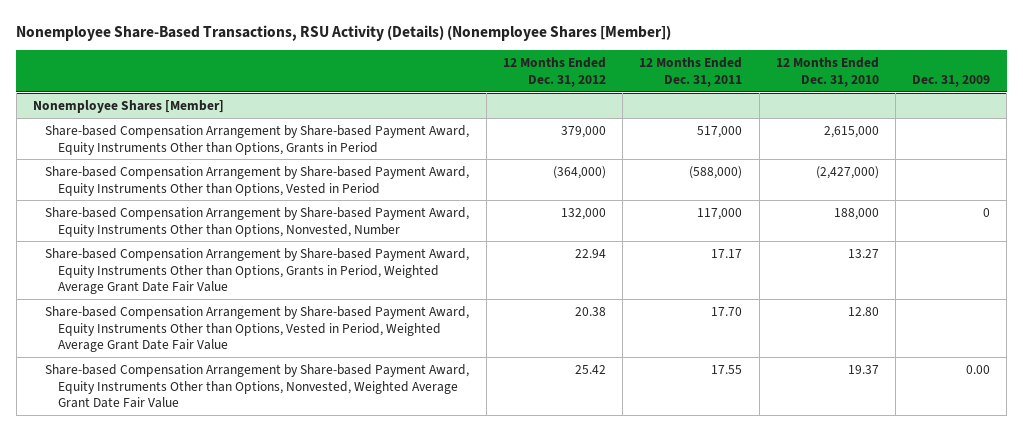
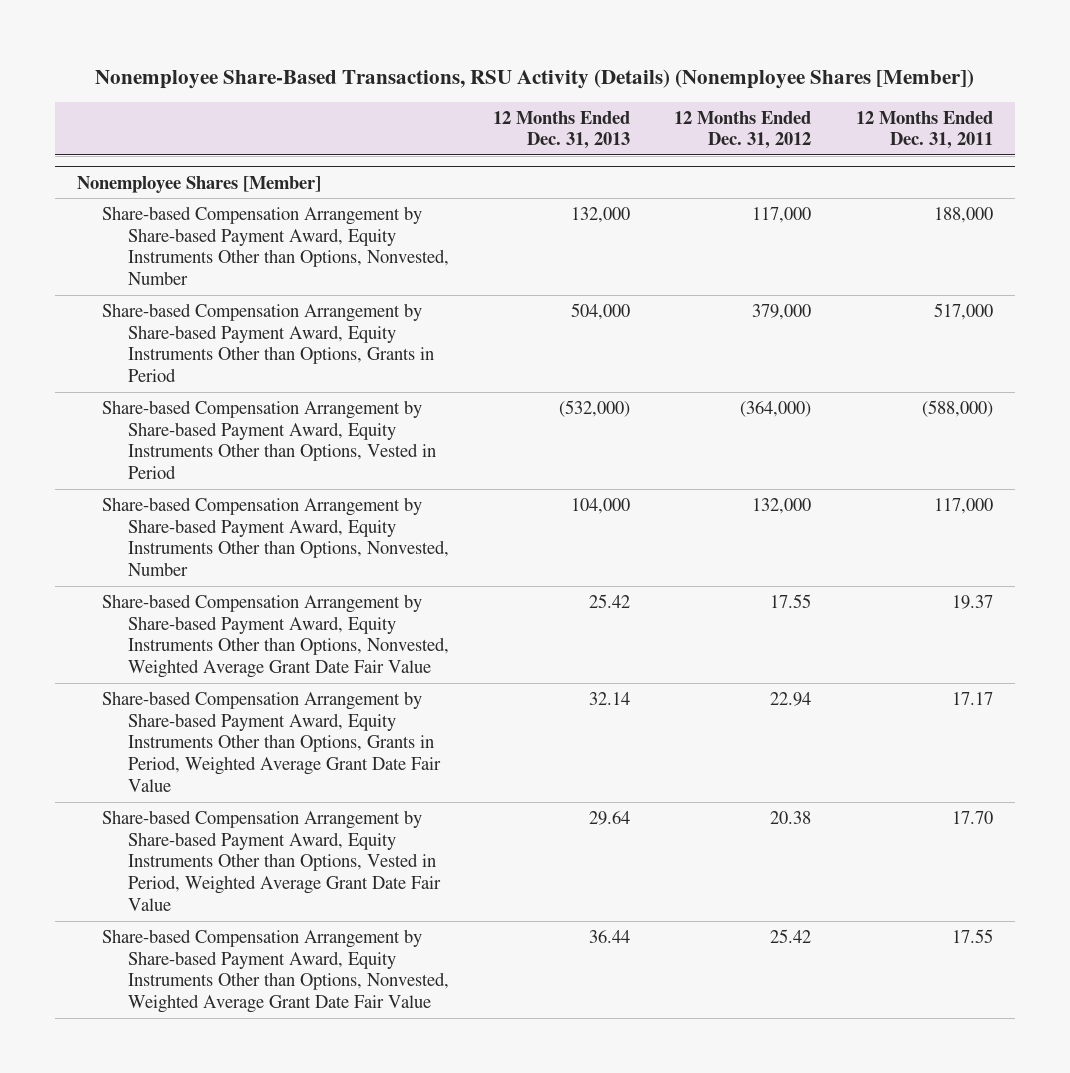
[775,56,879,87] 12 Months Ended Dec. 31, 2010 -> none
[912,74,991,87] Dec. 31, 2009 -> none
none -> [493,110,631,150] 12 Months Ended Dec. 31, 2013
none -> [102,205,449,286] Share-based Compensation Arrangement by Share-based Payment Award, Equity Instruments Other than Options, Nonvested, Number
none -> [102,593,449,679] Share-based Compensation Arrangement by Share-based Payment Award, Equity Instruments Other than Options, Nonvested, Weighted Average Grant Date Fair Value

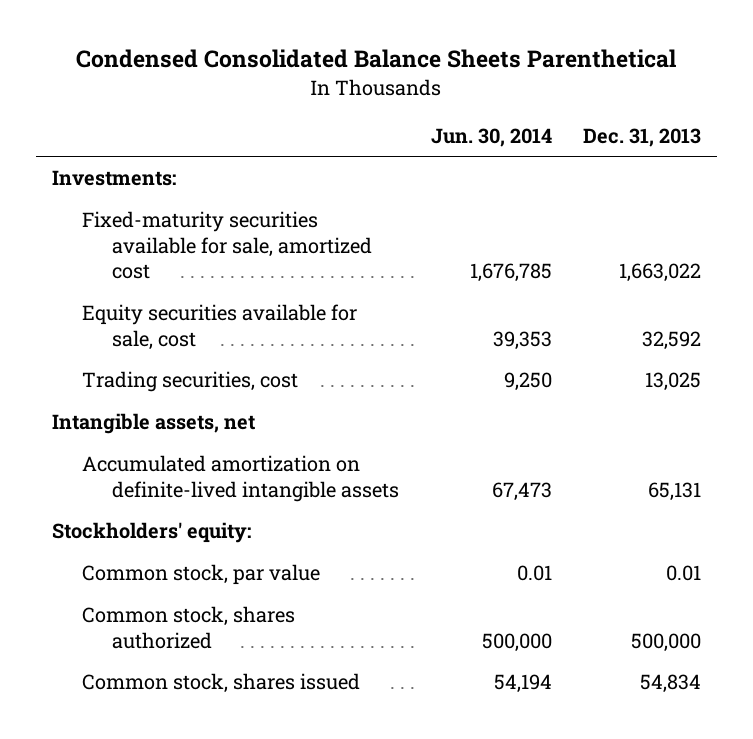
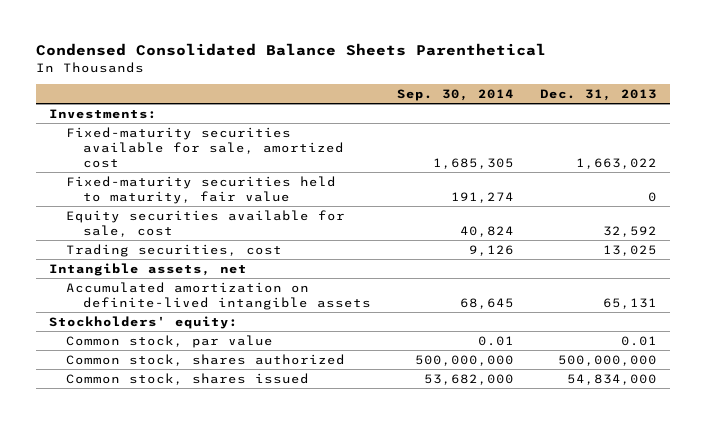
[430,127,552,147] Jun. 30, 2014 -> none
none -> [397,88,515,101] Sep. 30, 2014
none -> [66,175,337,204] Fixed-maturity securities held to maturity, fair value
[631,632,702,652] 500,000 -> [558,354,658,366] 500,000,000
[640,674,702,694] 54,834 -> [567,373,658,385] 54,834,000

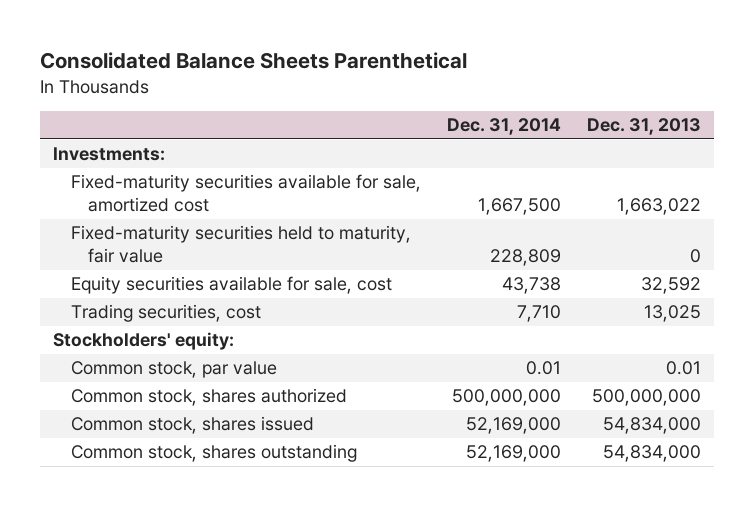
[36,43,547,57] Condensed Consolidated Balance Sheets Parenthetical -> [40,52,468,70] Consolidated Balance Sheets Parenthetical
[397,88,515,101] Sep. 30, 2014 -> none
none -> [446,117,561,135] Dec. 31, 2014
[49,262,248,276] Intangible assets, net -> none
[66,281,372,310] Accumulated amortization on definite-lived intangible assets -> none
none -> [70,444,357,463] Common stock, shares outstanding

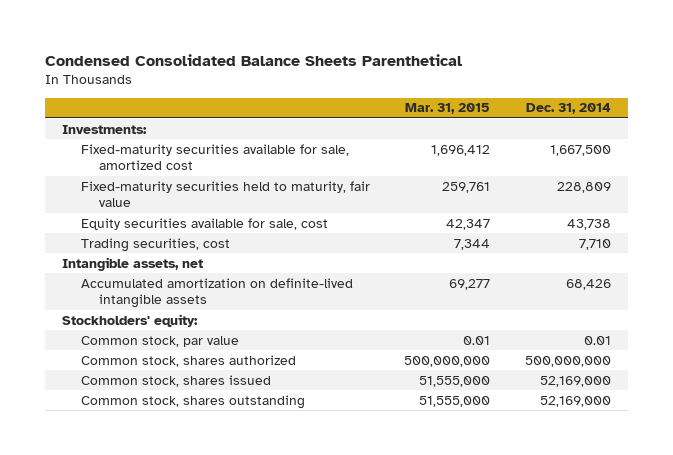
[40,52,468,70] Consolidated Balance Sheets Parenthetical -> [45,54,463,67] Condensed Consolidated Balance Sheets Parenthetical
[587,117,702,135] Dec. 31, 2013 -> none
none -> [405,103,491,115] Mar. 31, 2015
none -> [62,256,204,271] Intangible assets, net
none -> [80,277,353,309] Accumulated amortization on definite-lived intangible assets

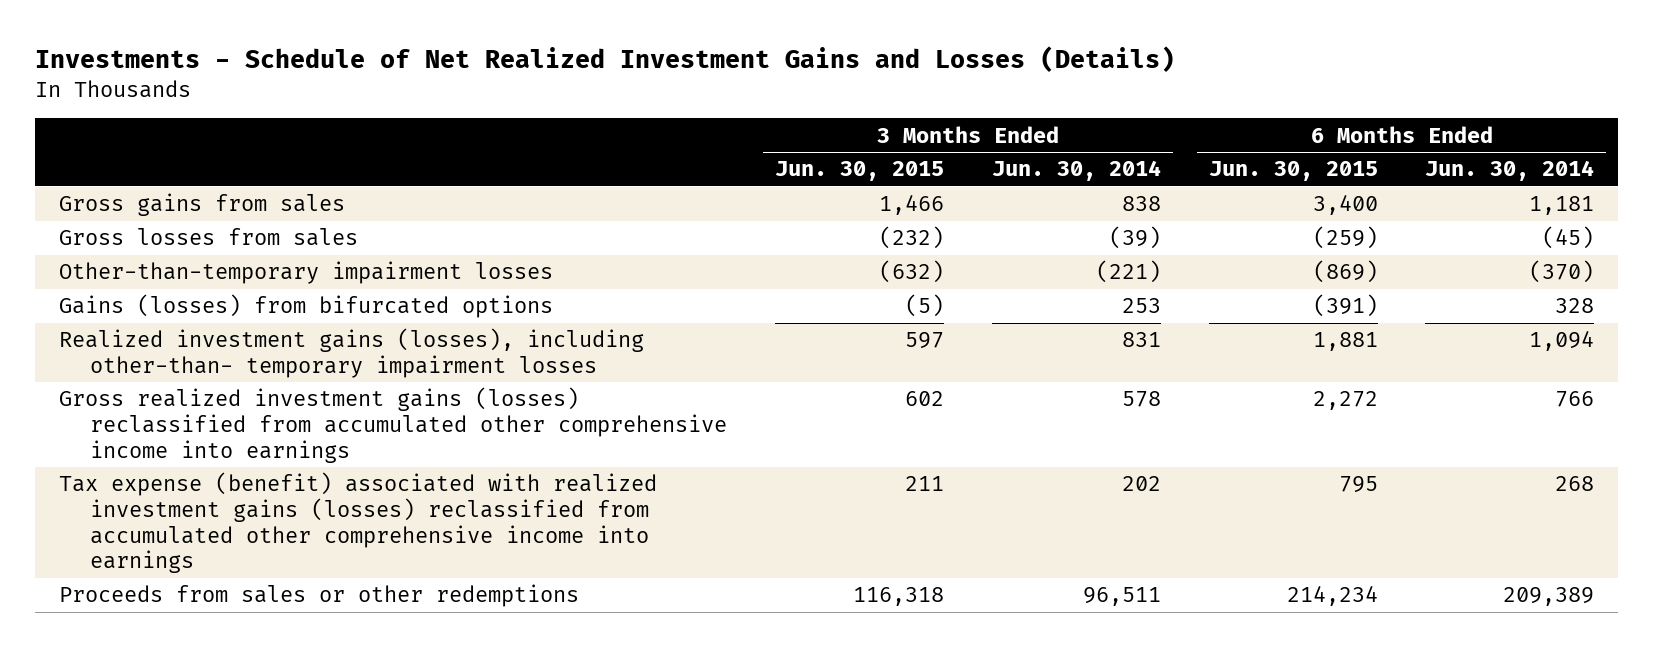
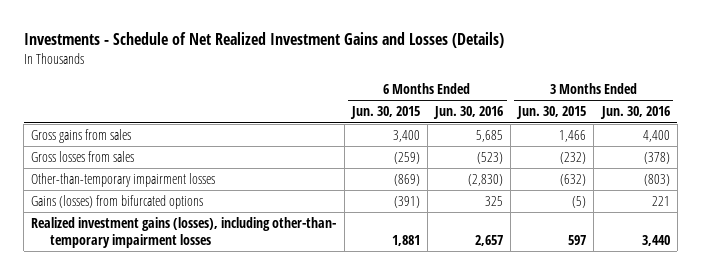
[991,160,1161,182] Jun. 30, 2014 -> none
[1425,160,1595,182] Jun. 30, 2014 -> none
none -> [432,106,503,120] Jun. 30, 2016
none -> [599,106,670,120] Jun. 30, 2016
[59,387,727,463] Gross realized investment gains (losses) reclassified from accumulated other comprehensive income into earnings -> none
[59,472,658,574] Tax expense (benefit) associated with realized investment gains (losses) reclassified from accumulated other comprehensive income into earnings -> none
[59,584,580,608] Proceeds from sales or other redemptions -> none

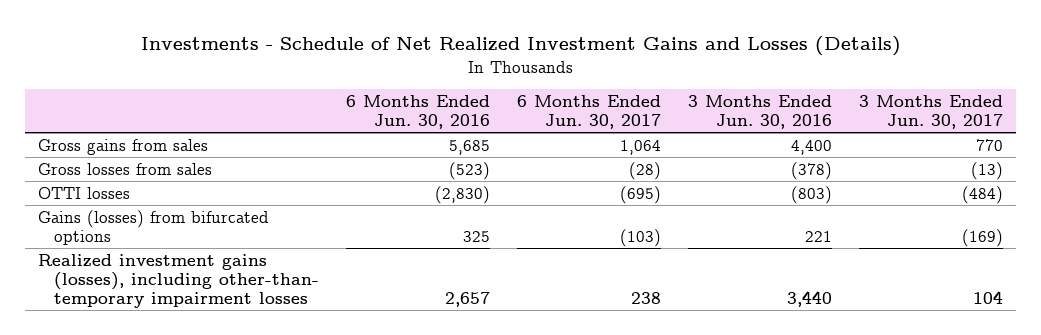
[349,106,420,120] Jun. 30, 2015 -> none
[516,106,587,120] Jun. 30, 2015 -> none
none -> [516,95,661,130] 6 Months Ended Jun. 30, 2017
none -> [858,95,1003,130] 3 Months Ended Jun. 30, 2017
[31,173,216,188] Other-than-temporary impairment losses -> [38,186,131,199] OTTI losses

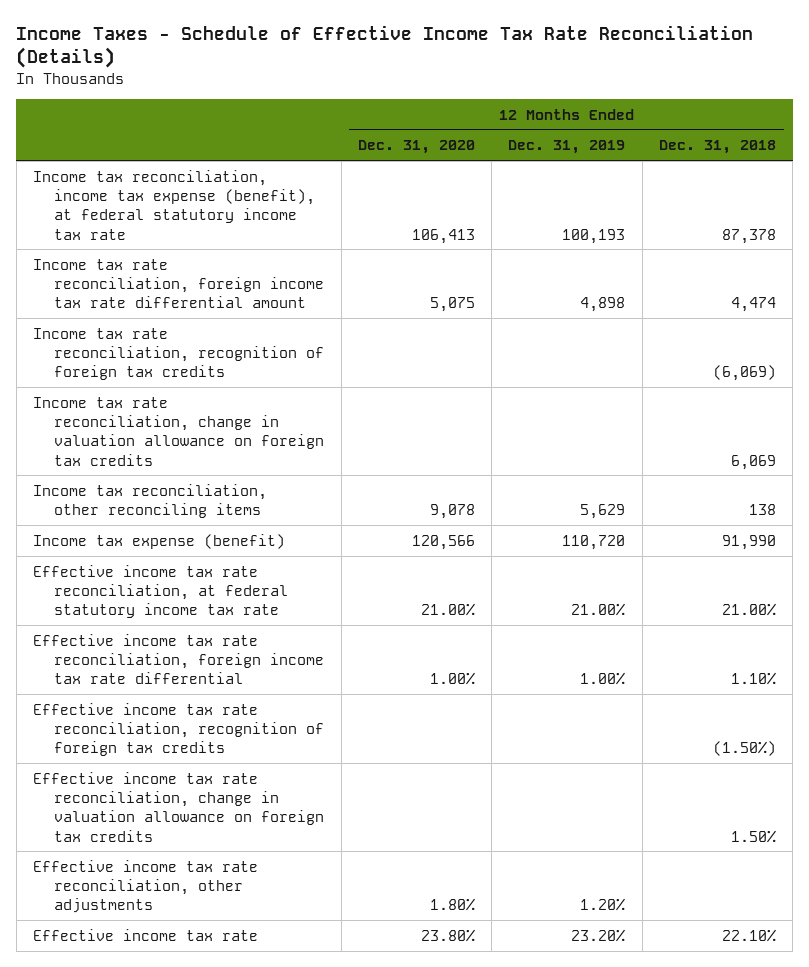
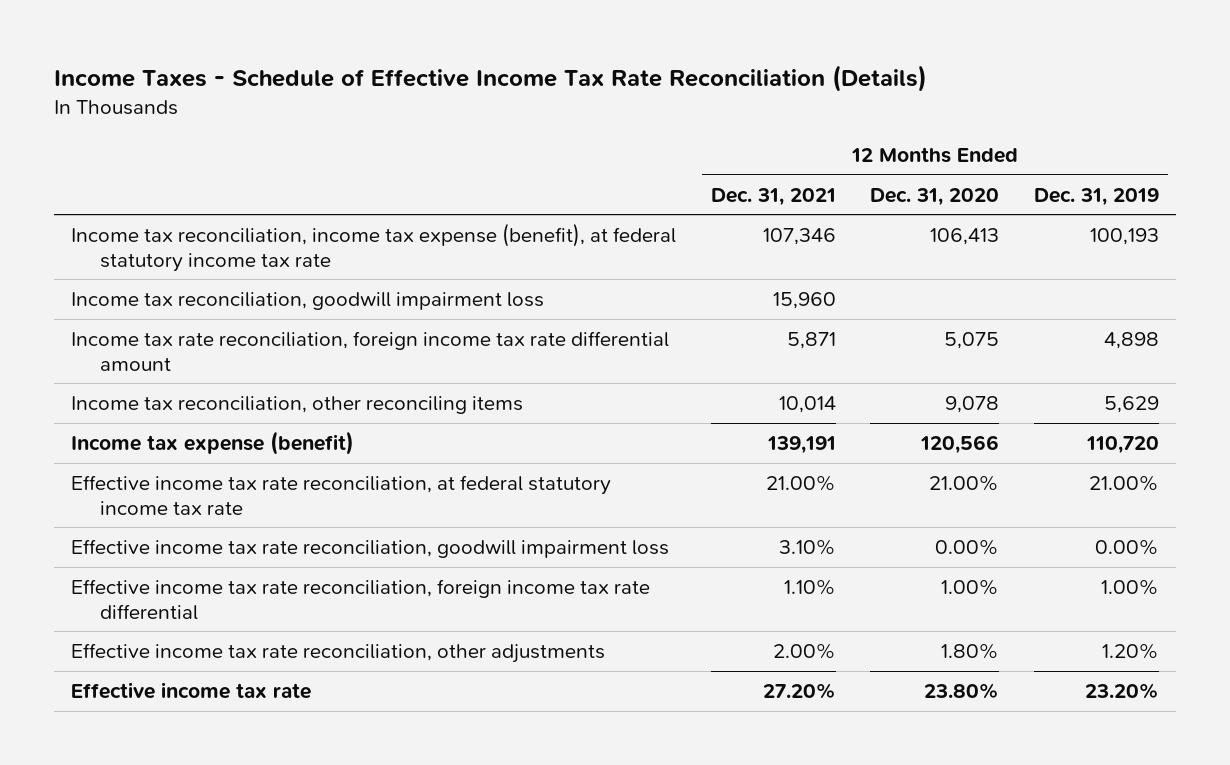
[659,140,777,155] Dec. 31, 2018 -> none
none -> [710,187,836,206] Dec. 31, 2021
none -> [71,291,545,310] Income tax reconciliation, goodwill impairment loss
[32,327,325,381] Income tax rate reconciliation, recognition of foreign tax credits -> none
[32,396,325,466] Income tax rate reconciliation, change in valuation allowance on foreign tax credits -> none
none -> [71,538,670,558] Effective income tax rate reconciliation, goodwill impairment loss
[32,702,325,757] Effective income tax rate reconciliation, recognition of foreign tax credits -> none
[32,771,325,842] Effective income tax rate reconciliation, change in valuation allowance on foreign tax credits -> none

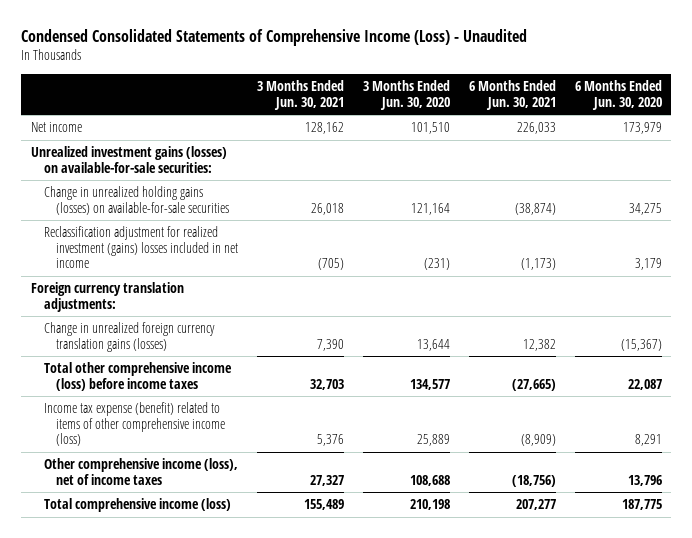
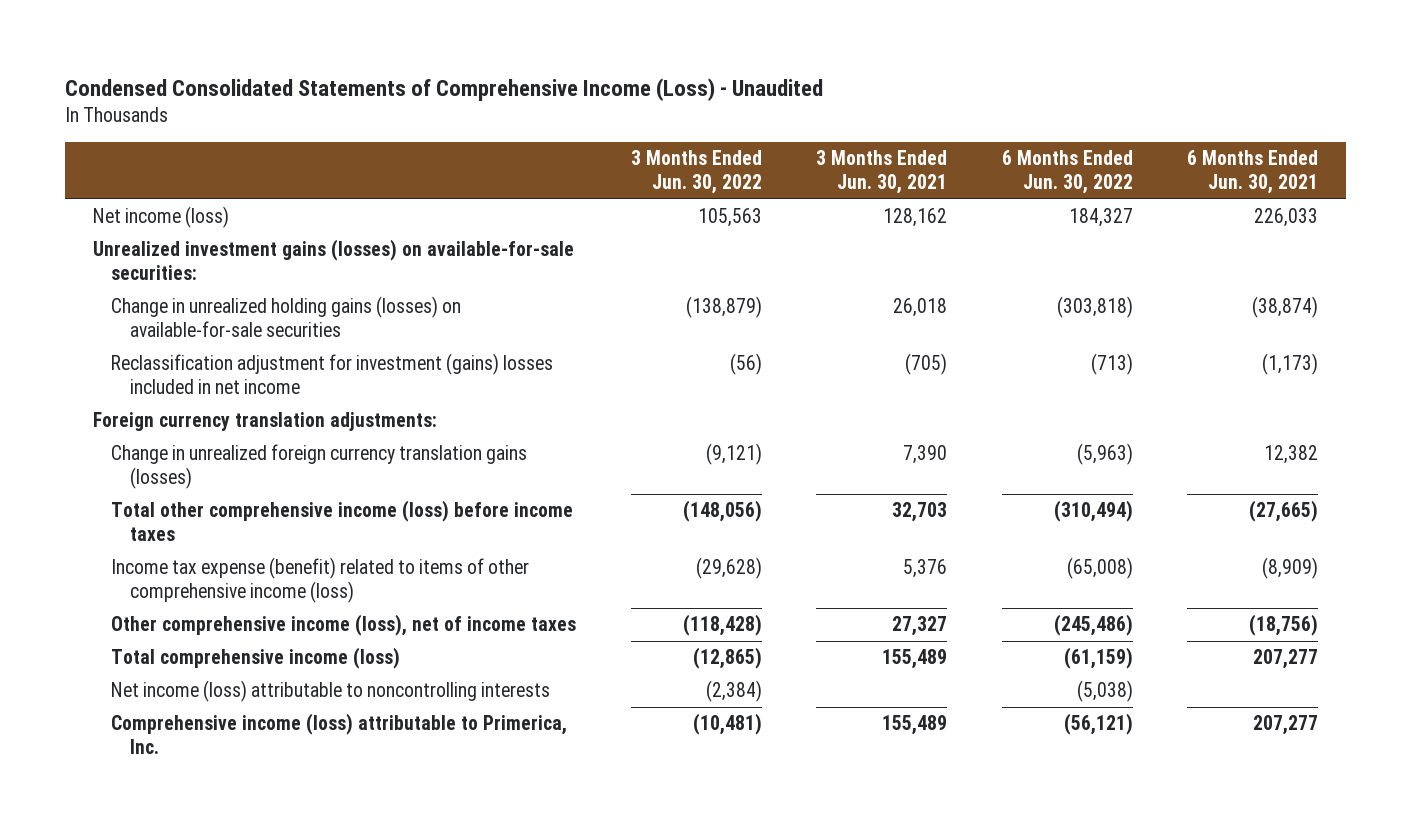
[362,79,450,110] 3 Months Ended Jun. 30, 2020 -> none
[574,79,662,110] 6 Months Ended Jun. 30, 2020 -> none
none -> [630,150,762,195] 3 Months Ended Jun. 30, 2022
none -> [1001,150,1133,195] 6 Months Ended Jun. 30, 2022
[30,122,82,133] Net income -> [92,206,229,229] Net income (loss)
[43,226,239,269] Reclassification adjustment for realized investment (gains) losses included in net income -> [111,353,554,395] Reclassification adjustment for investment (gains) losses included in net income
none -> [111,680,551,703] Net income (loss) attributable to noncontrolling interests
none -> [111,713,568,755] Comprehensive income (loss) attributable to Primerica, Inc.

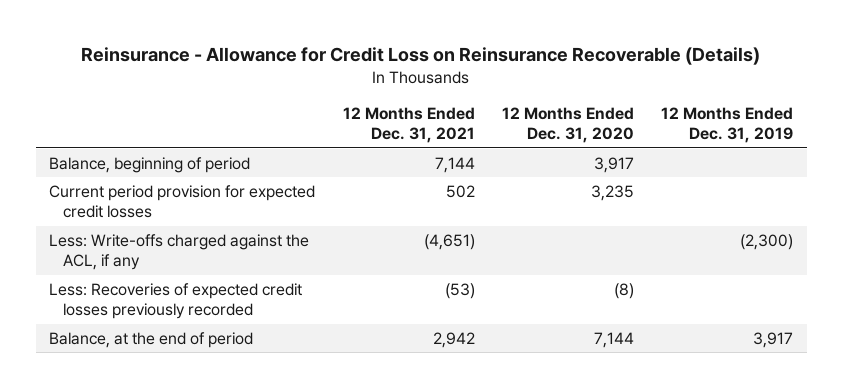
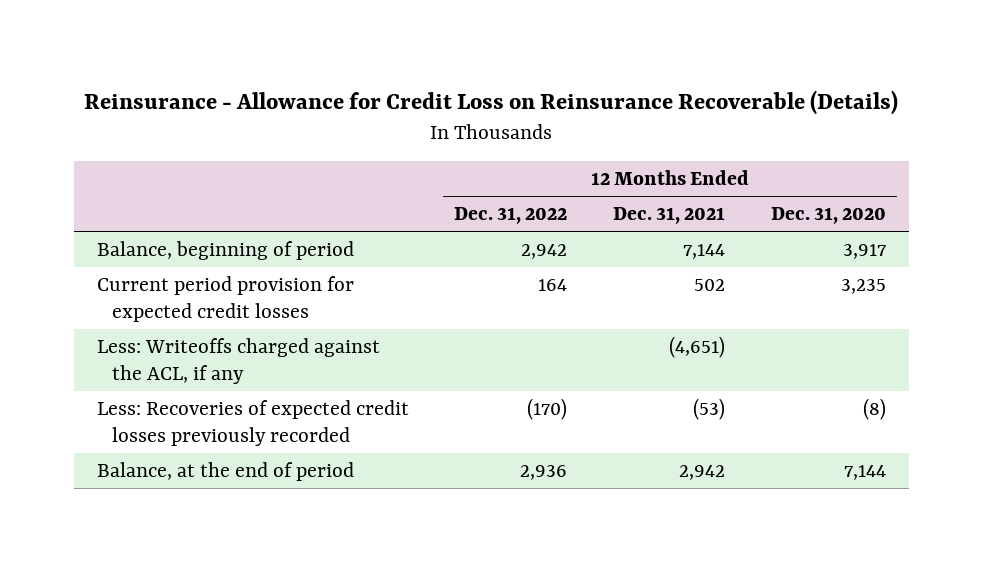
[661,106,794,144] 12 Months Ended Dec. 31, 2019 -> none
none -> [454,207,568,225] Dec. 31, 2022
[49,233,310,271] Less: Write-offs charged against the ACL, if any -> [96,337,380,384] Less: Writeoffs charged against the ACL, if any

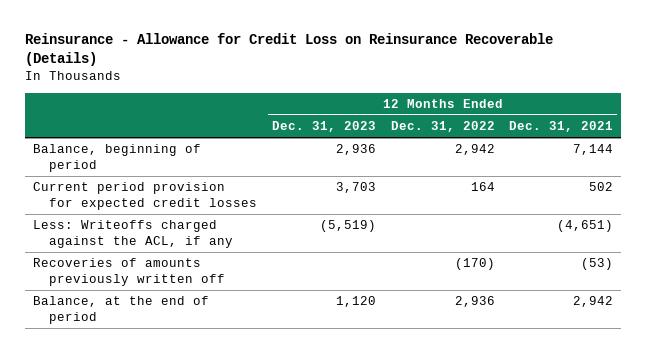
[770,207,886,225] Dec. 31, 2020 -> none
none -> [271,121,376,133] Dec. 31, 2023
[96,399,409,446] Less: Recoveries of expected credit losses previously recorded -> [32,258,225,287] Recoveries of amounts previously written off

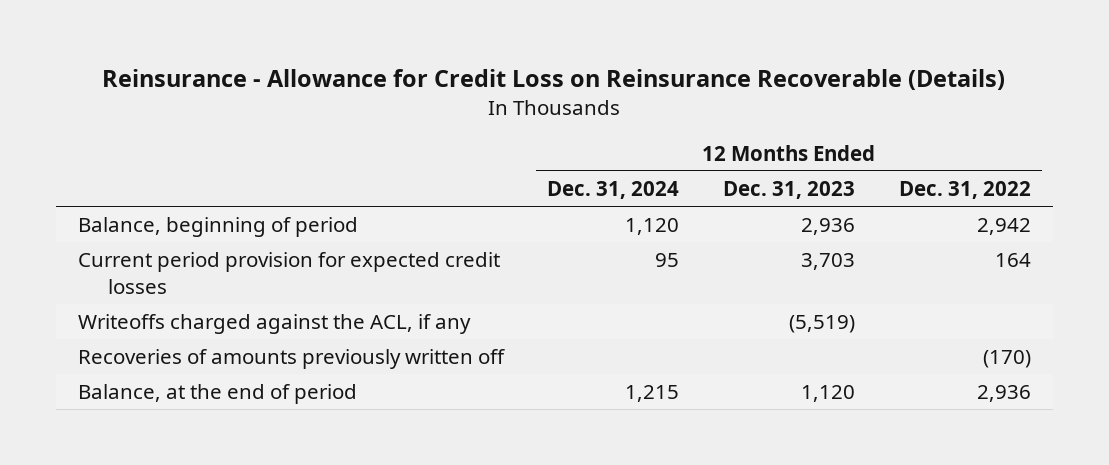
[509,121,614,133] Dec. 31, 2021 -> none
none -> [547,180,680,199] Dec. 31, 2024
[32,220,233,249] Less: Writeoffs charged against the ACL, if any -> [77,314,471,335] Writeoffs charged against the ACL, if any

